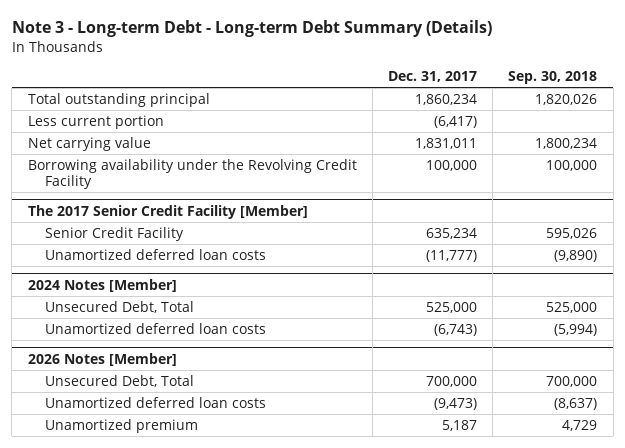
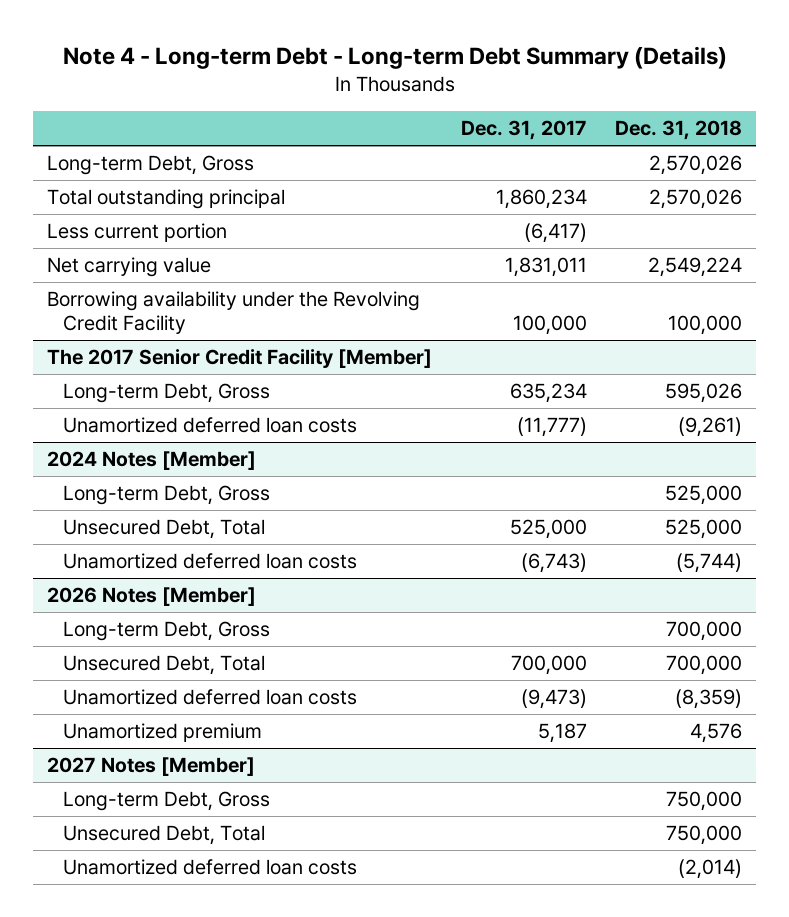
[11,20,492,38] Note 3 - Long-term Debt - Long-term Debt Summary (Details) -> [62,46,727,70] Note 4 - Long-term Debt - Long-term Debt Summary (Details)
[508,71,598,85] Sep. 30, 2018 -> none
none -> [614,120,742,141] Dec. 31, 2018
none -> [47,155,255,176] Long-term Debt, Gross
[44,226,184,241] Senior Credit Facility -> [62,383,270,404] Long-term Debt, Gross
none -> [62,485,270,506] Long-term Debt, Gross
none -> [62,621,270,642] Long-term Debt, Gross
none -> [47,757,256,777] 2027 Notes [Member]
none -> [62,791,270,812] Long-term Debt, Gross
none -> [62,825,265,846] Unsecured Debt, Total
none -> [62,859,357,876] Unamortized deferred loan costs

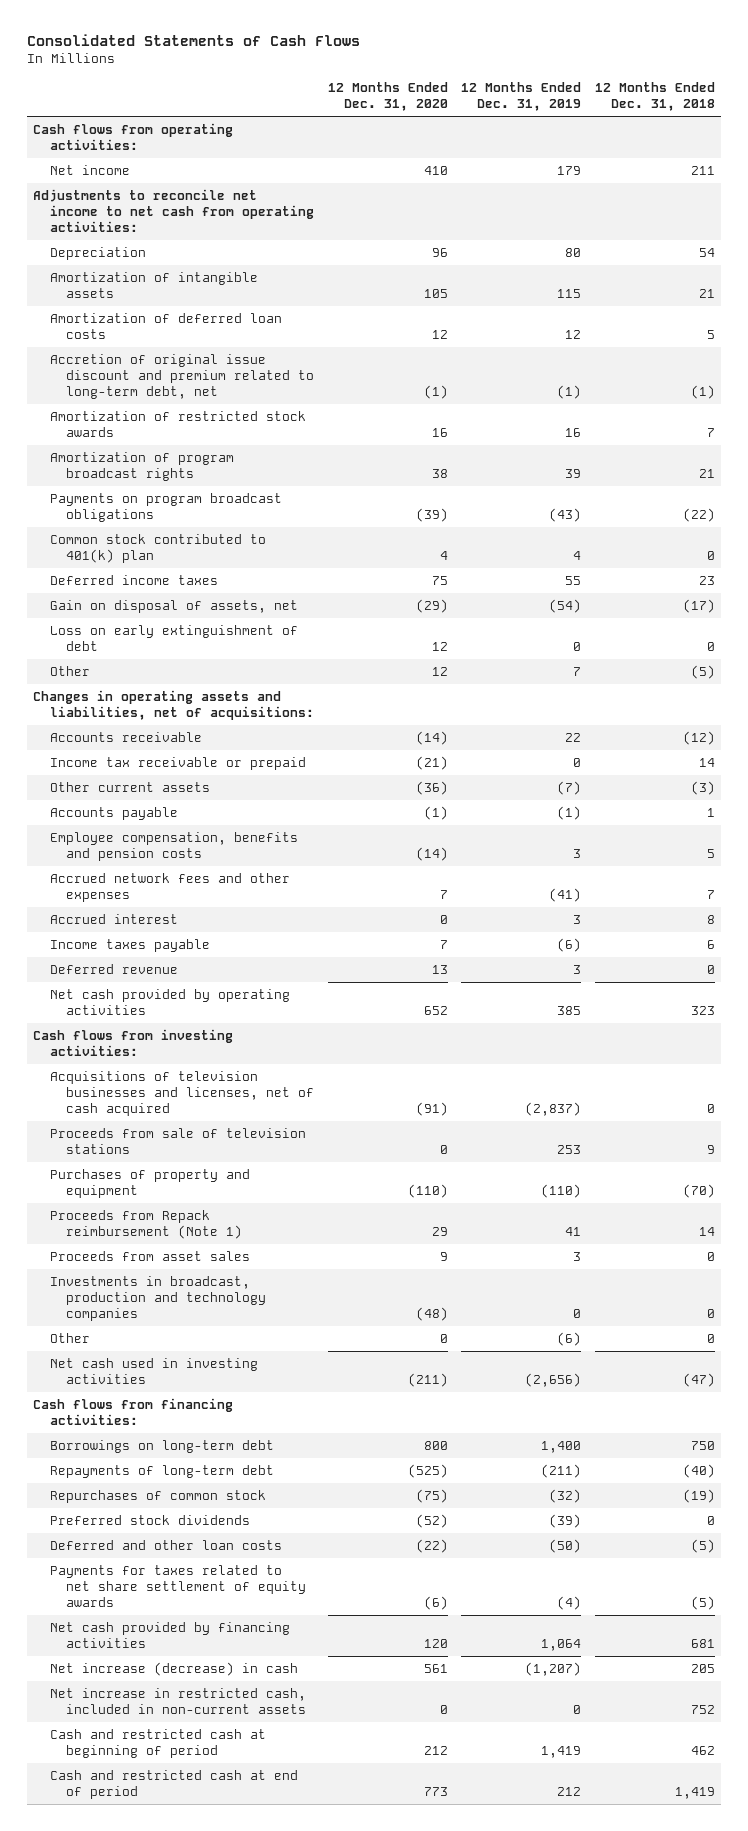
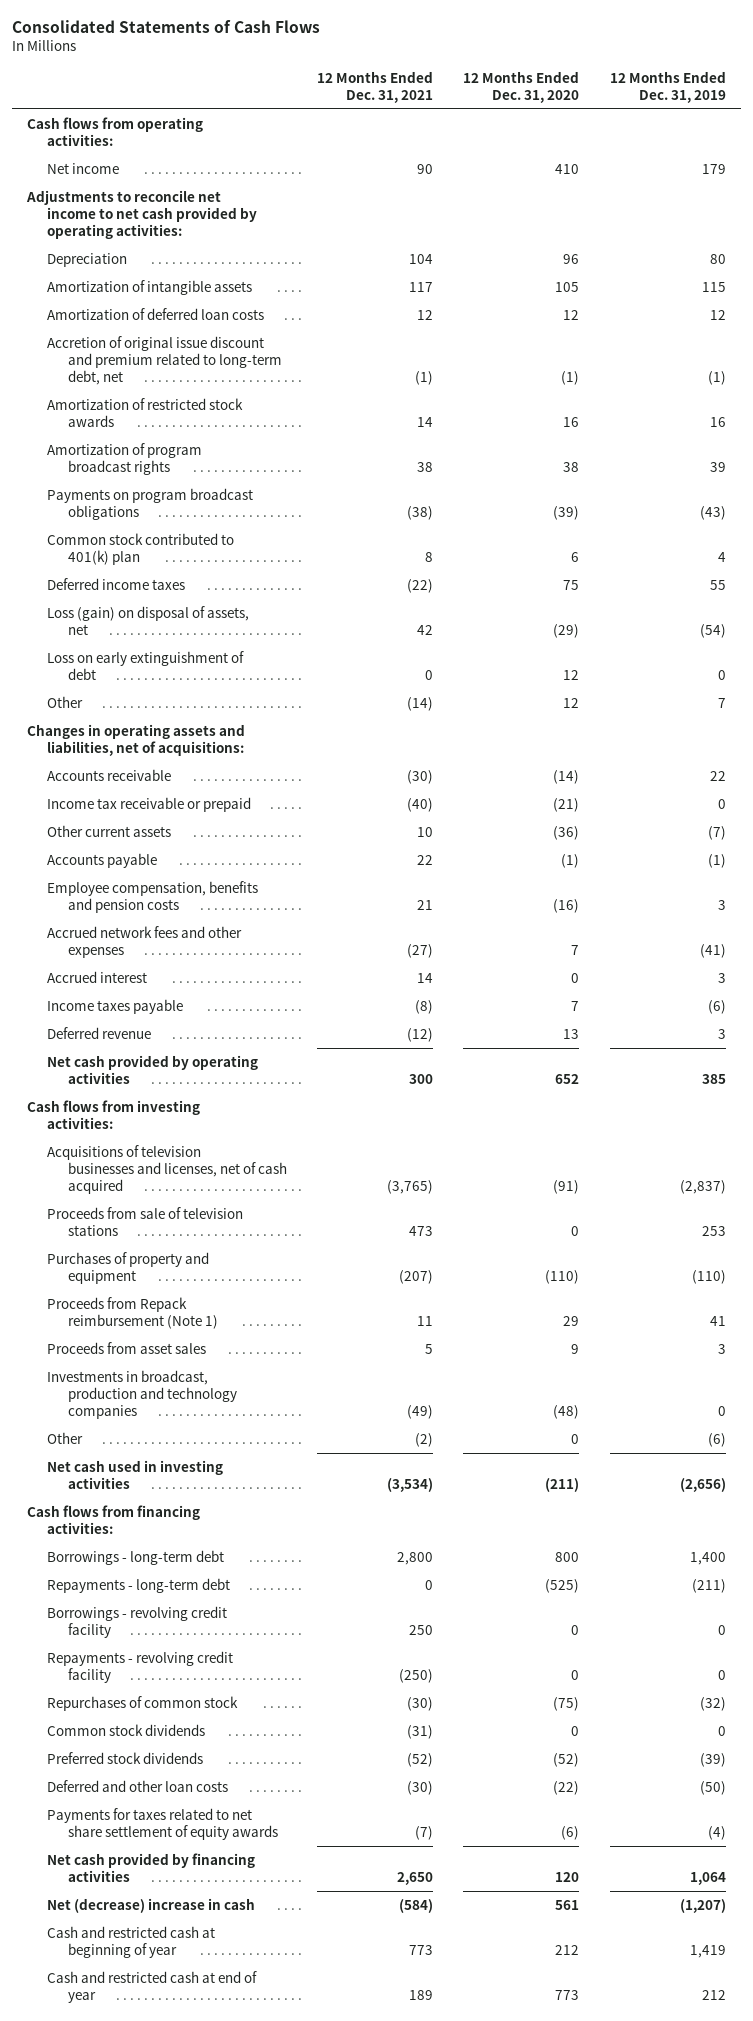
[594,82,715,112] 12 Months Ended Dec. 31, 2018 -> none
none -> [317,70,434,103] 12 Months Ended Dec. 31, 2021
[33,188,314,233] Adjustments to reconcile net income to net cash from operating activities: -> [25,189,258,239] Adjustments to reconcile net income to net cash provided by operating activities:
[439,550,448,560] 4 -> [571,551,580,562] 6
[49,599,298,613] Gain on disposal of assets, net -> [47,605,250,635] Loss (gain) on disposal of assets, net
[415,846,448,861] (14) -> [553,898,580,913] (16)
[49,1439,274,1453] Borrowings on long-term debt -> [47,1549,225,1565] Borrowings - long-term debt
[49,1464,274,1478] Repayments of long-term debt -> [47,1577,231,1593] Repayments - long-term debt
none -> [47,1605,228,1638] Borrowings - revolving credit facility
none -> [47,1650,234,1683] Repayments - revolving credit facility
none -> [47,1723,206,1736] Common stock dividends
[49,1687,307,1714] Net increase in restricted cash, included in non-current assets -> none
[49,1661,298,1676] Net increase (decrease) in cash -> [47,1897,256,1913] Net (decrease) increase in cash
[49,1728,266,1758] Cash and restricted cash at beginning of period -> [47,1925,216,1958] Cash and restricted cash at beginning of year
[49,1769,298,1799] Cash and restricted cash at end of period -> [47,1970,258,2003] Cash and restricted cash at end of year

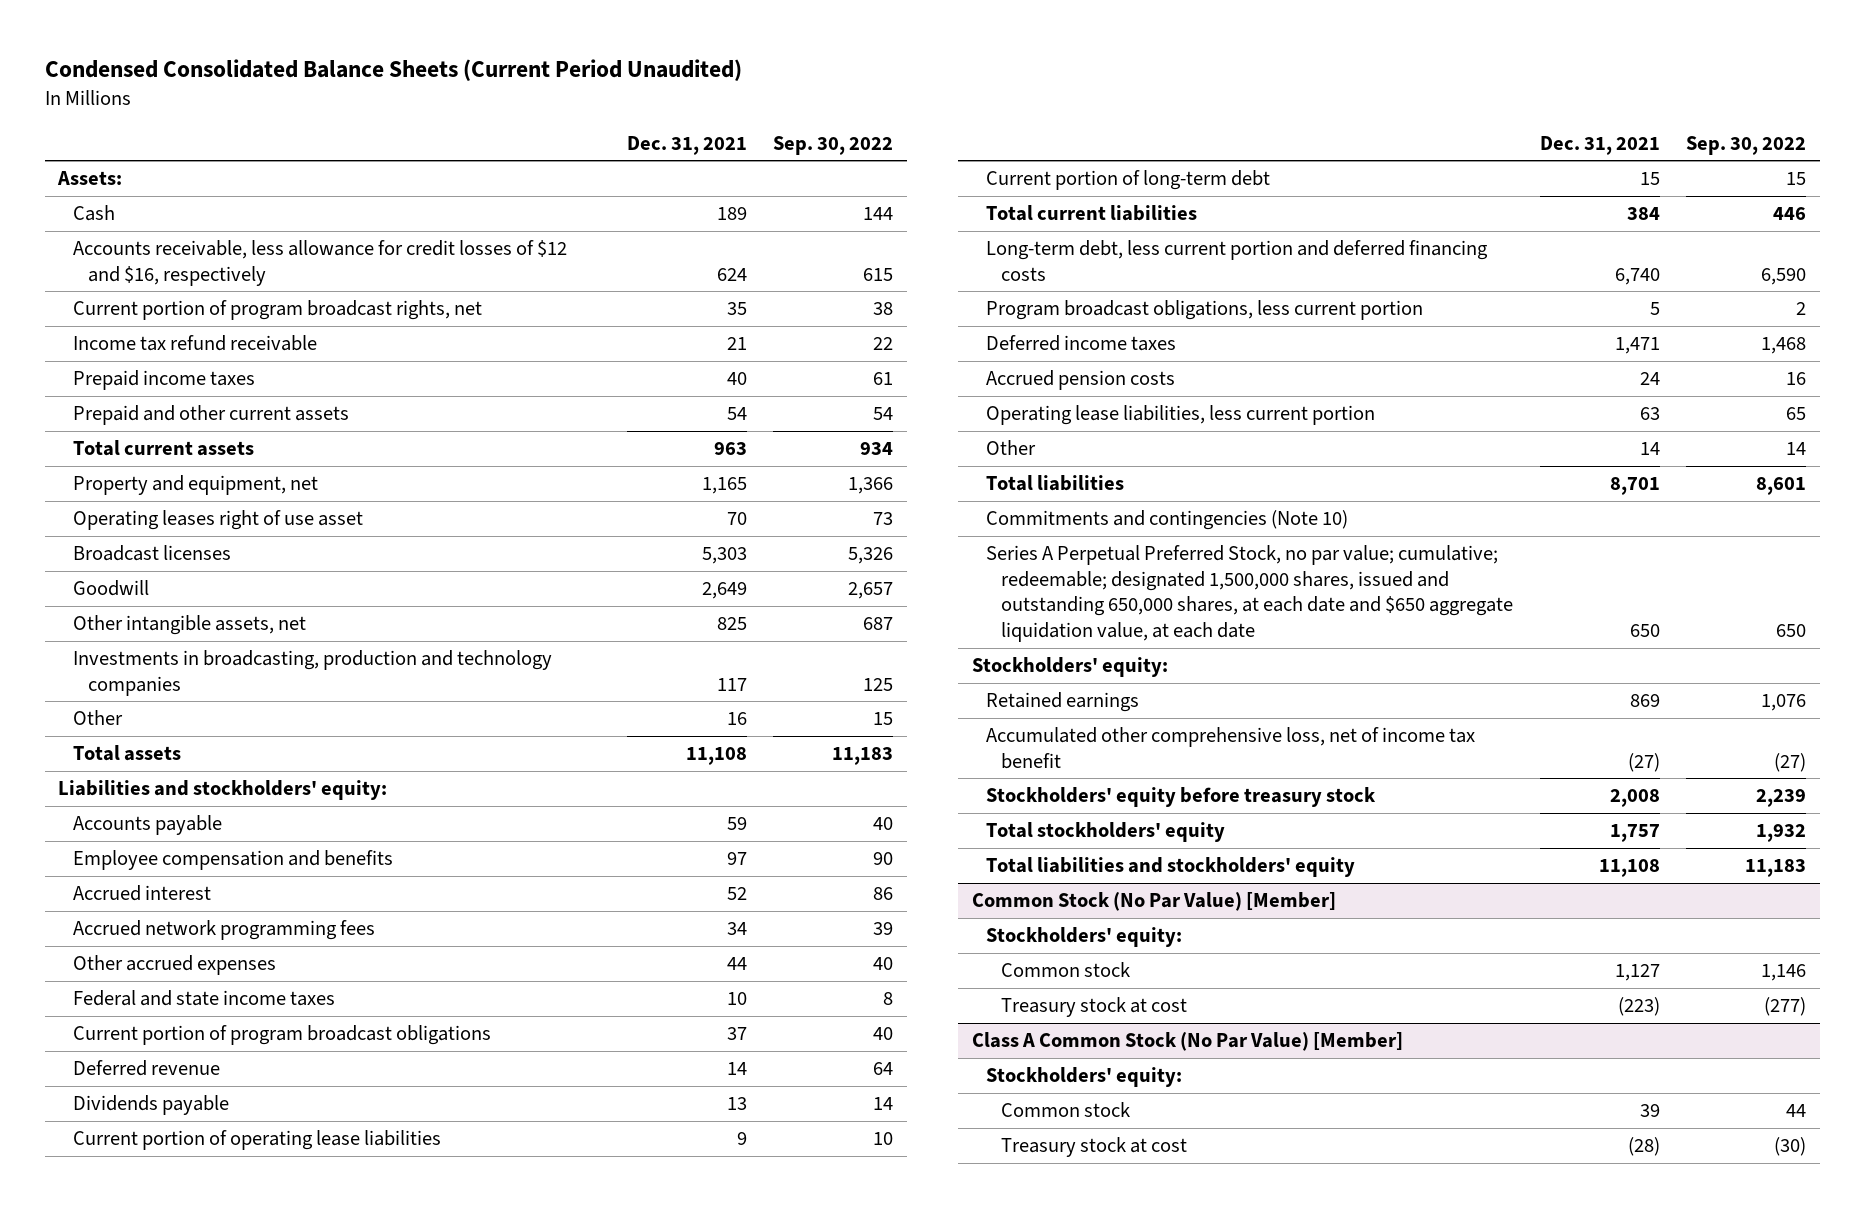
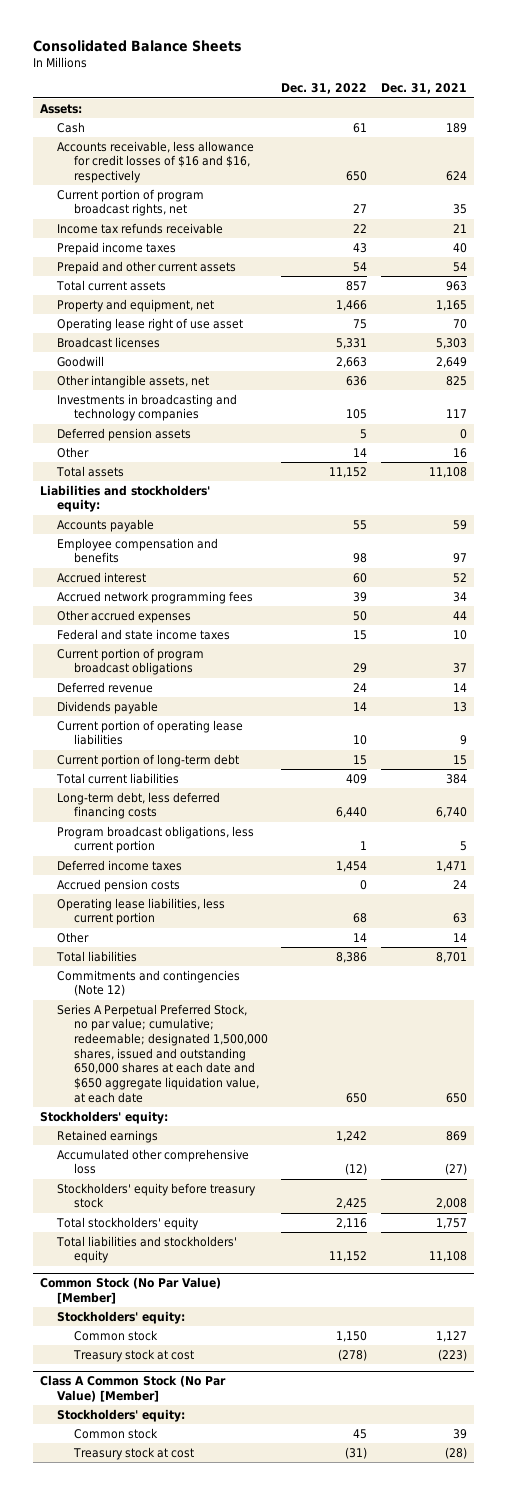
[45,59,743,82] Condensed Consolidated Balance Sheets (Current Period Unaudited) -> [32,40,242,53] Consolidated Balance Sheets
[773,135,894,155] Sep. 30, 2022 -> none
none -> [281,83,368,95] Dec. 31, 2022
[73,240,568,286] Accounts receivable, less allowance for credit losses of $12 and $16, respectively -> [56,140,254,184] Accounts receivable, less allowance for credit losses of $16 and $16, respectively
[73,335,318,352] Income tax refund receivable -> [56,222,223,234] Income tax refunds receivable
[73,510,364,531] Operating leases right of use asset -> [56,317,243,331] Operating lease right of use asset
[73,650,553,696] Investments in broadcasting, production and technology companies -> [56,393,237,422] Investments in broadcasting and technology companies
none -> [56,427,191,441] Deferred pension assets
[986,240,1489,281] Long-term debt, less current portion and deferred financing costs -> [56,791,220,820] Long-term debt, less deferred financing costs
[986,510,1349,531] Commitments and contingencies (Note 10) -> [56,969,240,997] Commitments and contingencies (Note 12)
[986,545,1513,642] Series A Perpetual Preferred Stock, no par value; cumulative; redeemable; designated 1,500,000 shares, issued and outstanding 650,000 shares, at each date and $650 aggregate liquidation value, at each date -> [56,1003,268,1103] Series A Perpetual Preferred Stock, no par value; cumulative; redeemable; designated 1,500,000 shares, issued and outstanding 650,000 shares at each date and $650 aggregate liquidation value, at each date
[986,727,1476,769] Accumulated other comprehensive loss, net of income tax benefit -> [56,1148,249,1175] Accumulated other comprehensive loss

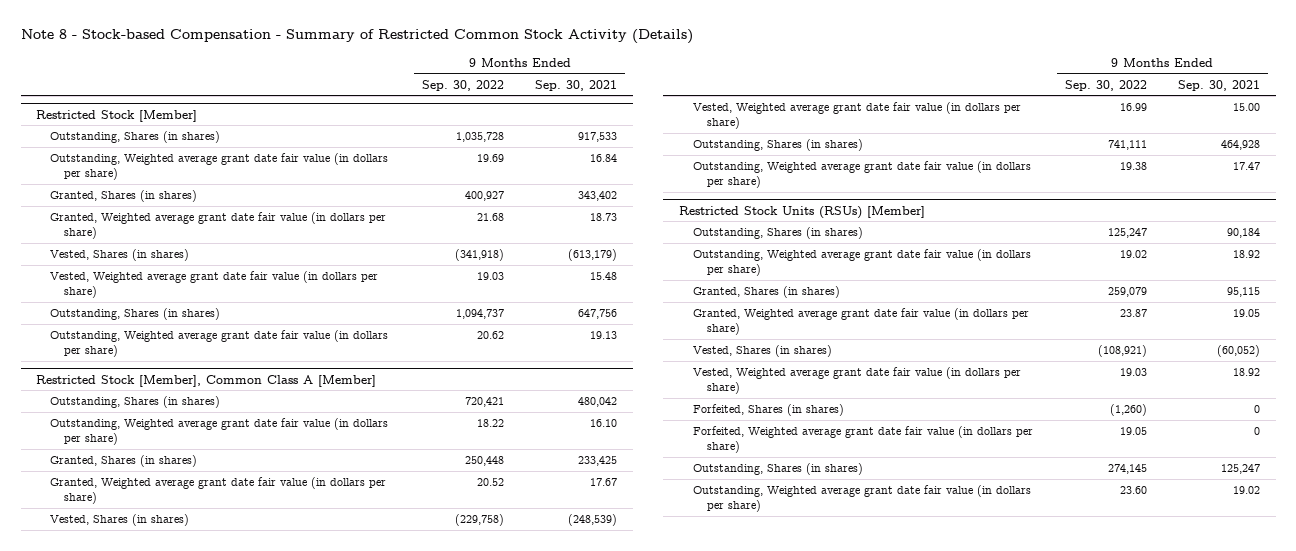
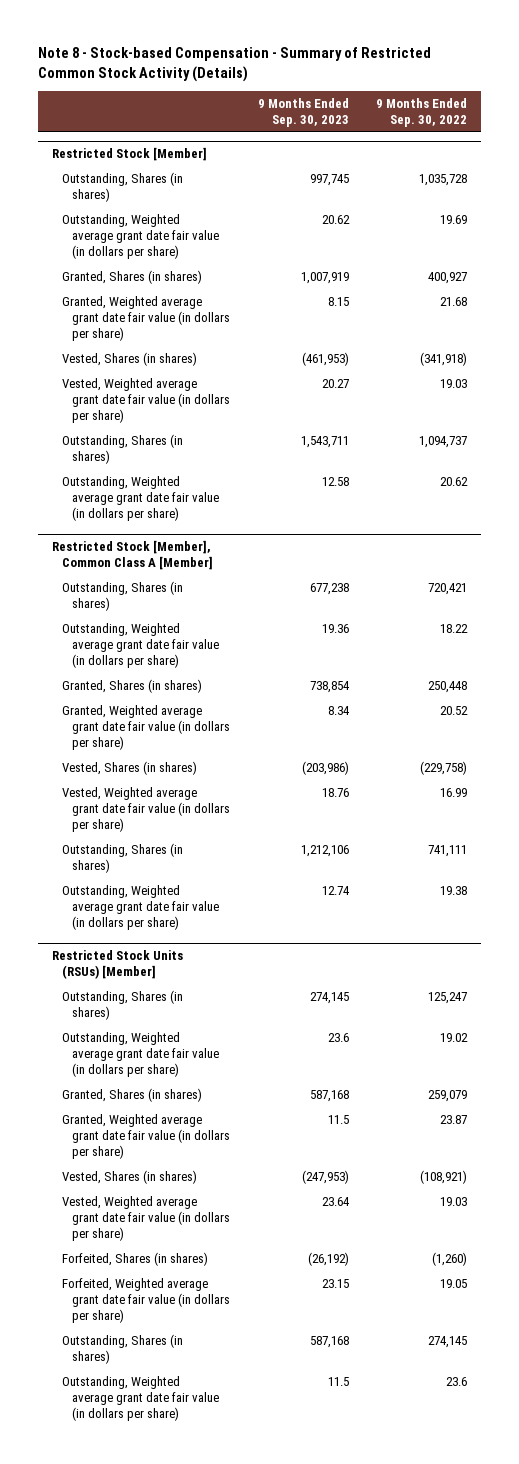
[535,79,618,91] Sep. 30, 2021 -> none
none -> [257,97,349,127] 9 Months Ended Sep. 30, 2023
[1119,486,1147,495] 23.60 -> [446,1376,468,1386] 23.6

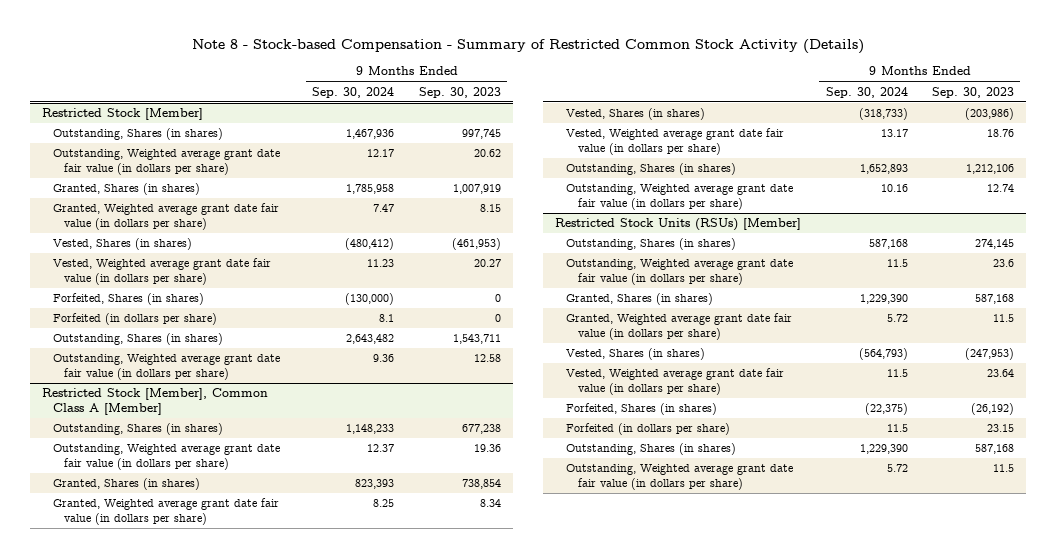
[376,97,468,127] 9 Months Ended Sep. 30, 2022 -> none
none -> [312,86,395,98] Sep. 30, 2024
none -> [53,293,205,306] Forfeited, Shares (in shares)
none -> [53,313,218,326] Forfeited (in dollars per share)
[62,1277,231,1324] Forfeited, Weighted average grant date fair value (in dollars per share) -> [566,423,731,436] Forfeited (in dollars per share)

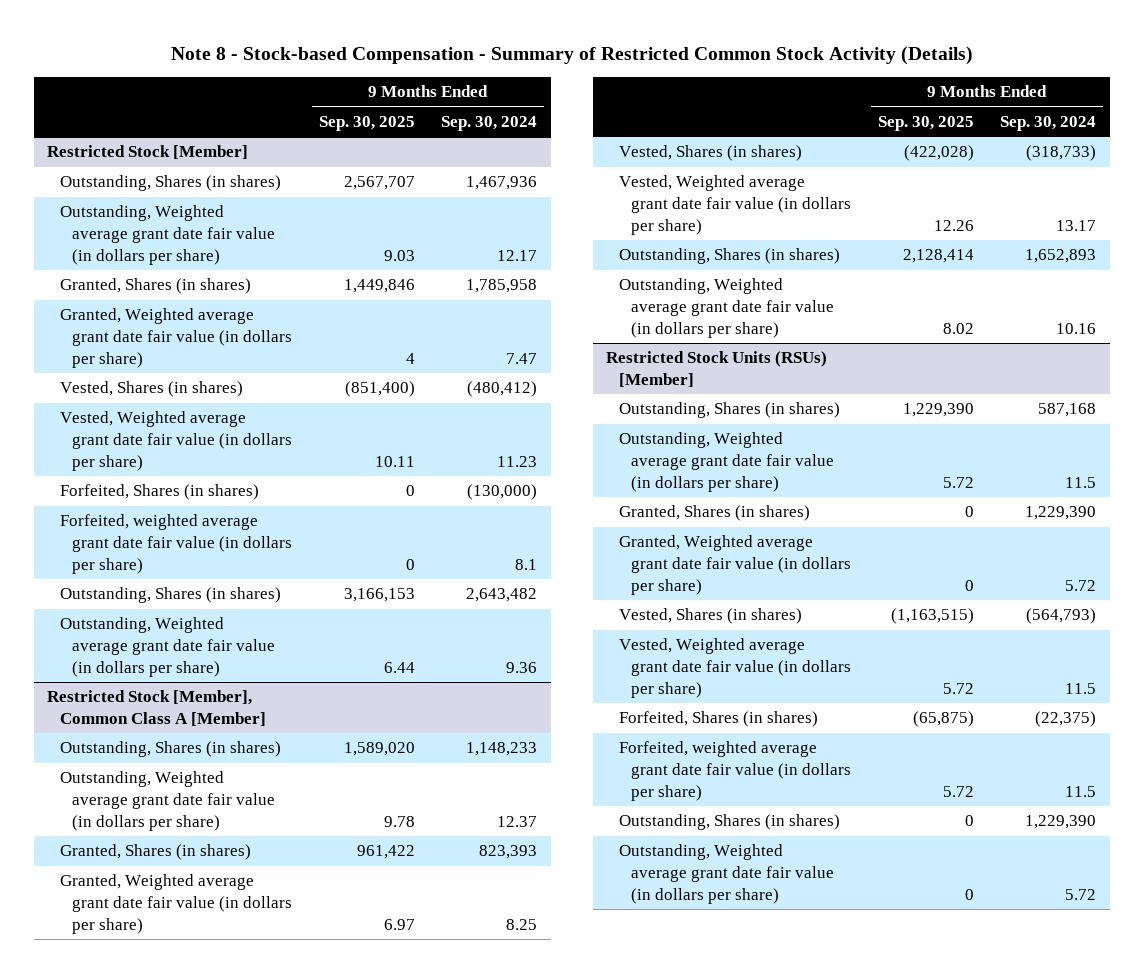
[418,86,501,98] Sep. 30, 2023 -> none
none -> [318,115,415,131] Sep. 30, 2025
[53,313,218,326] Forfeited (in dollars per share) -> [59,514,293,574] Forfeited, weighted average grant date fair value (in dollars per share)
[566,423,731,436] Forfeited (in dollars per share) -> [618,741,852,801] Forfeited, weighted average grant date fair value (in dollars per share)

